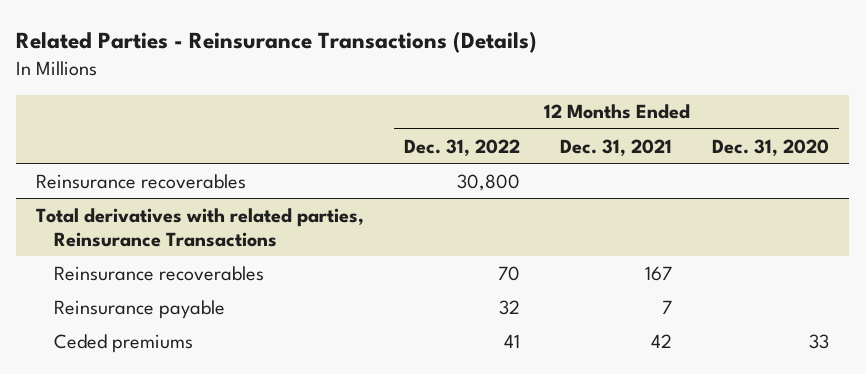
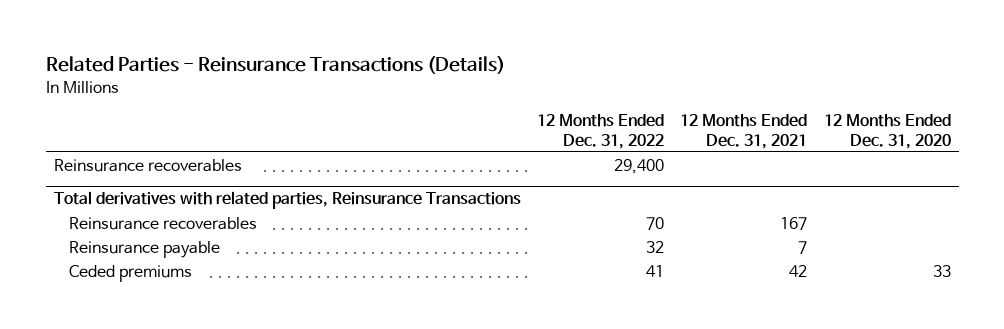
[457,173,521,191] 30,800 -> [614,158,665,174] 29,400

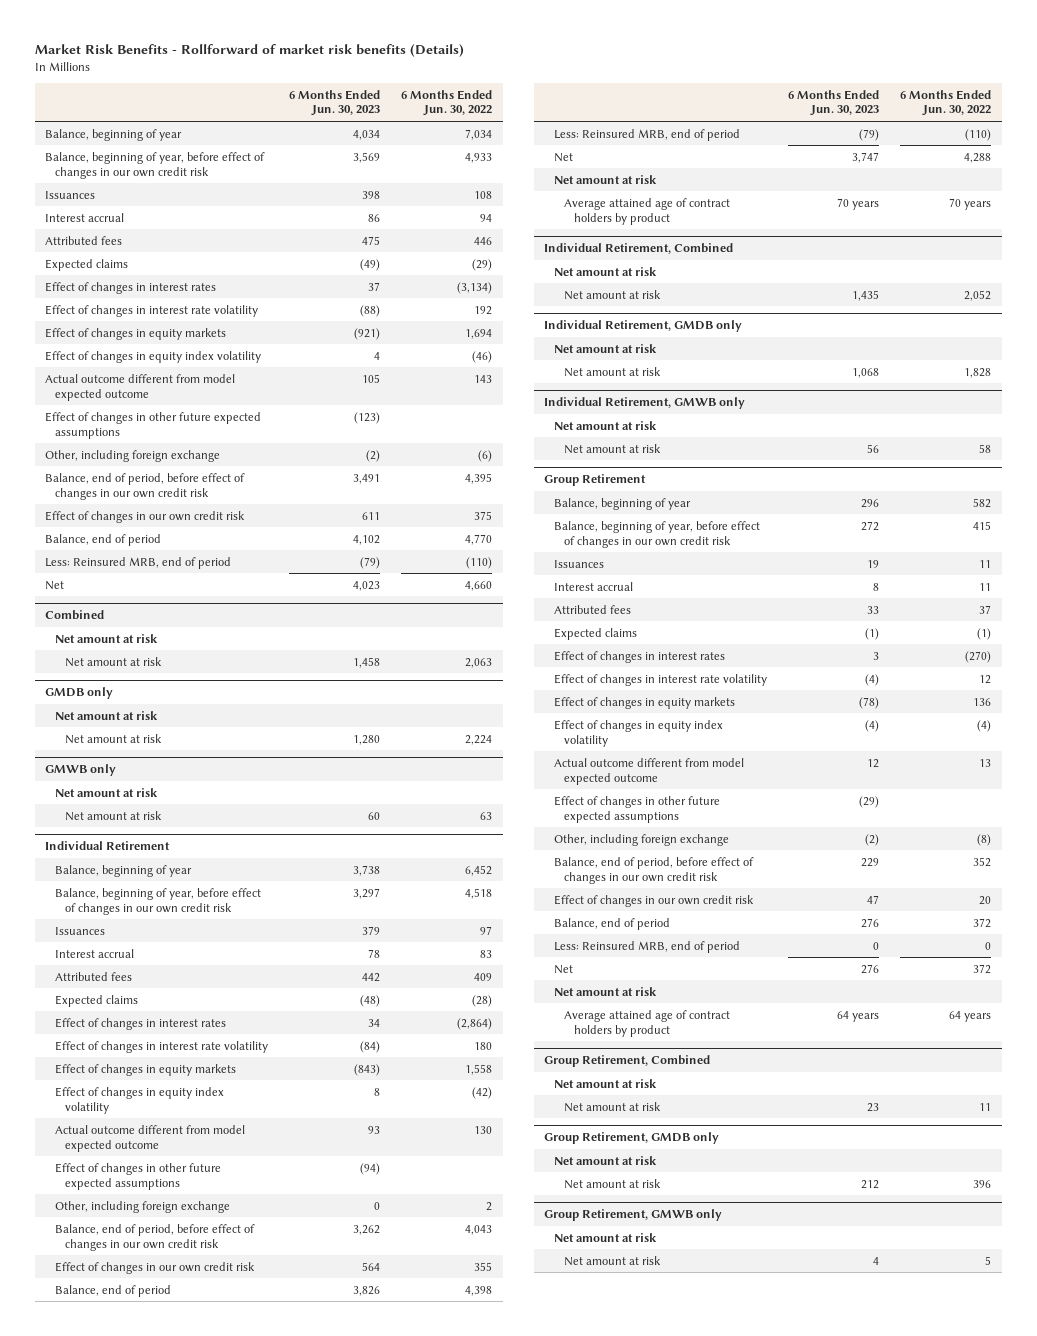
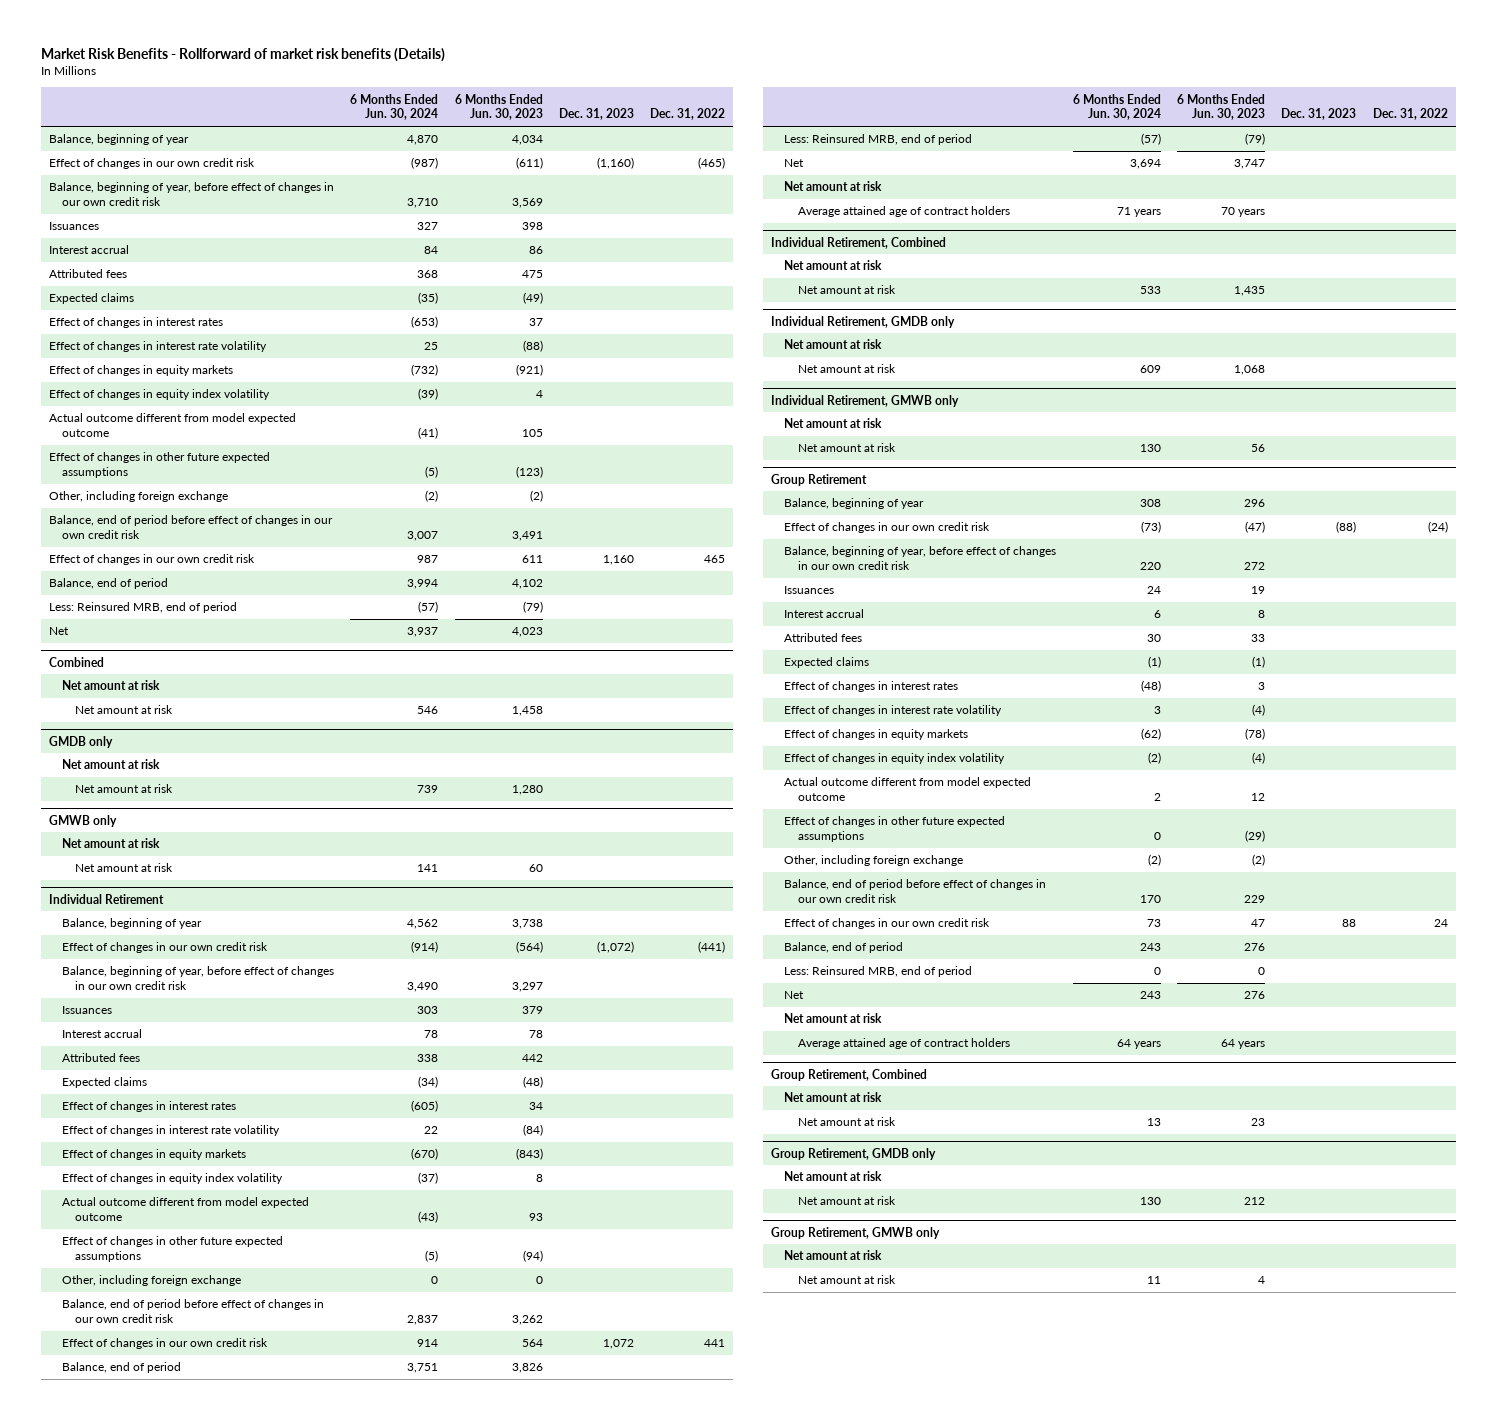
[401,89,493,117] 6 Months Ended Jun. 30, 2022 -> none
none -> [350,93,439,121] 6 Months Ended Jun. 30, 2024
none -> [559,108,635,121] Dec. 31, 2023
none -> [650,108,726,121] Dec. 31, 2022
none -> [49,158,256,170] Effect of changes in our own credit risk
[45,472,246,500] Balance, end of period, before effect of changes in our own credit risk -> [49,515,334,540] Balance, end of period before effect of changes in our own credit risk
none -> [62,942,269,954] Effect of changes in our own credit risk
[54,1223,255,1251] Balance, end of period, before effect of changes in our own credit risk -> [62,1299,325,1324] Balance, end of period before effect of changes in our own credit risk
[563,197,730,225] Average attained age of contract holders by product -> [797,206,1010,218] Average attained age of contract holders
none -> [784,522,991,534] Effect of changes in our own credit risk
[554,856,755,884] Balance, end of period, before effect of changes in our own credit risk -> [784,879,1047,904] Balance, end of period before effect of changes in our own credit risk
[563,1009,730,1037] Average attained age of contract holders by product -> [797,1038,1010,1050] Average attained age of contract holders

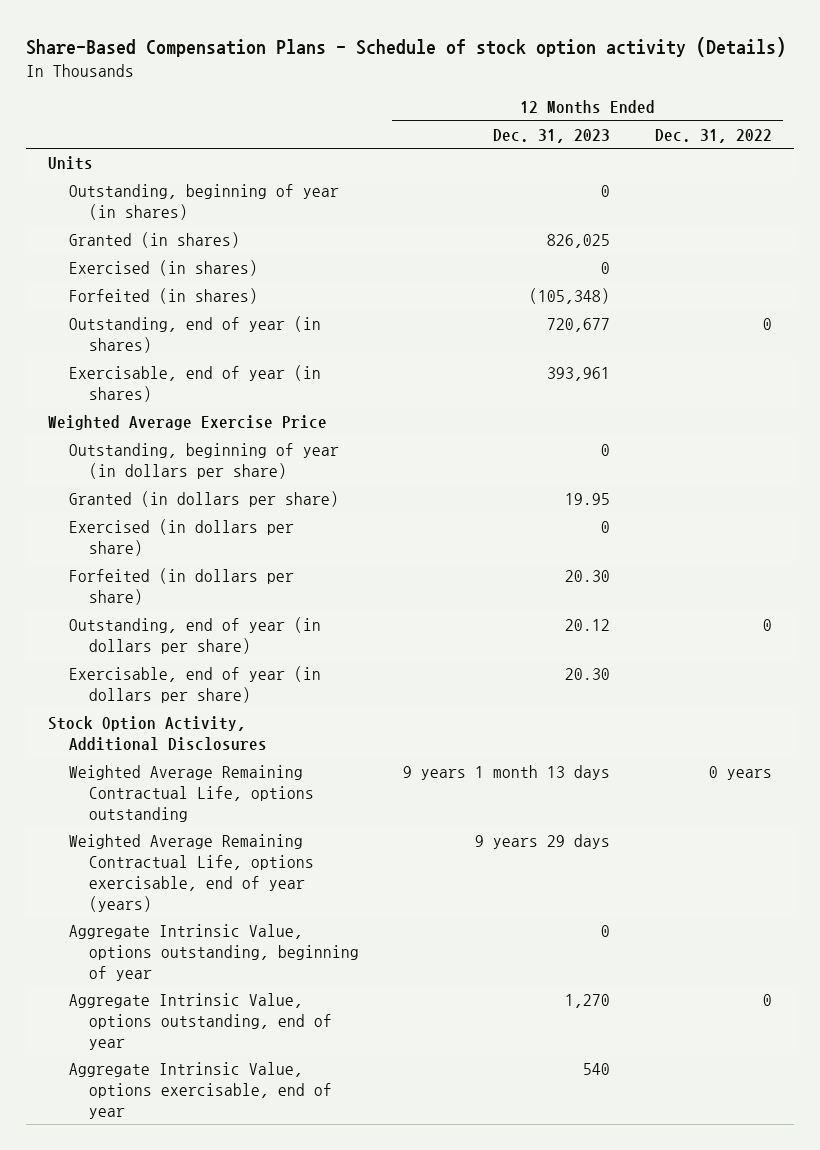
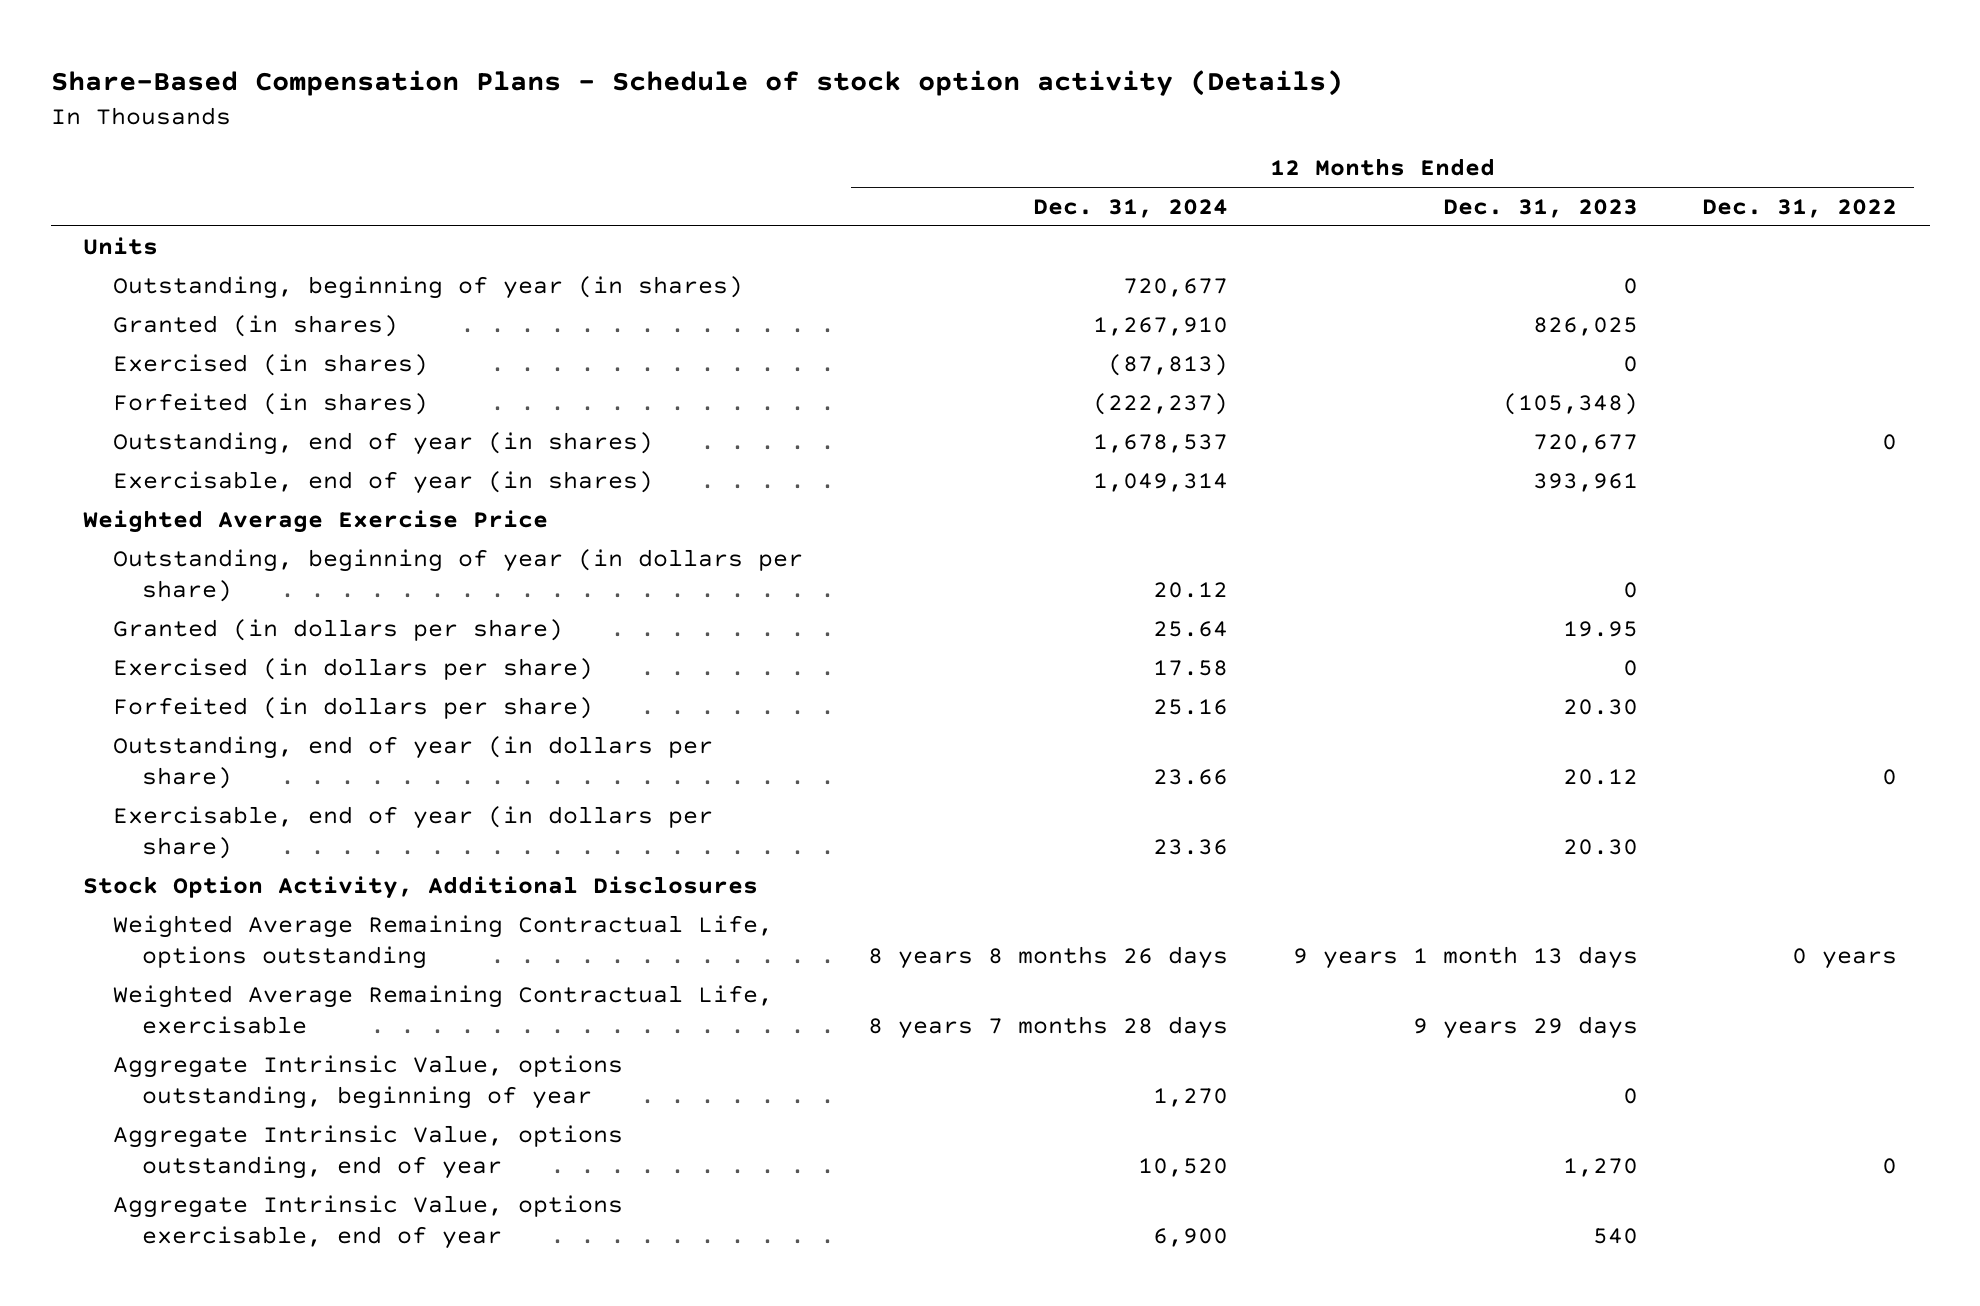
none -> [1032,198,1228,218] Dec. 31, 2024
[68,834,314,913] Weighted Average Remaining Contractual Life, options exercisable, end of year (years) -> [112,984,773,1035] Weighted Average Remaining Contractual Life, exercisable

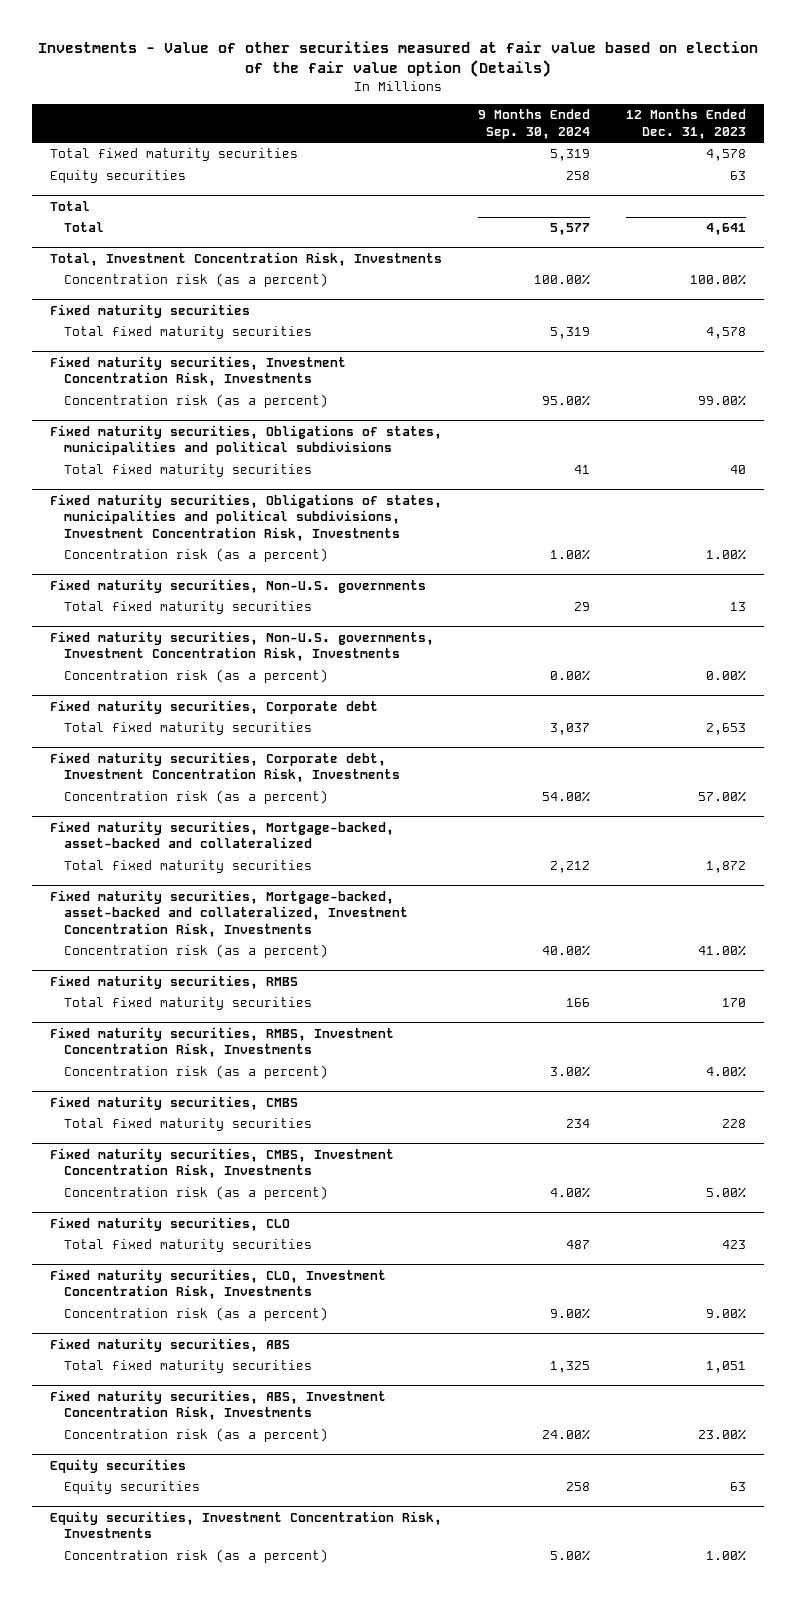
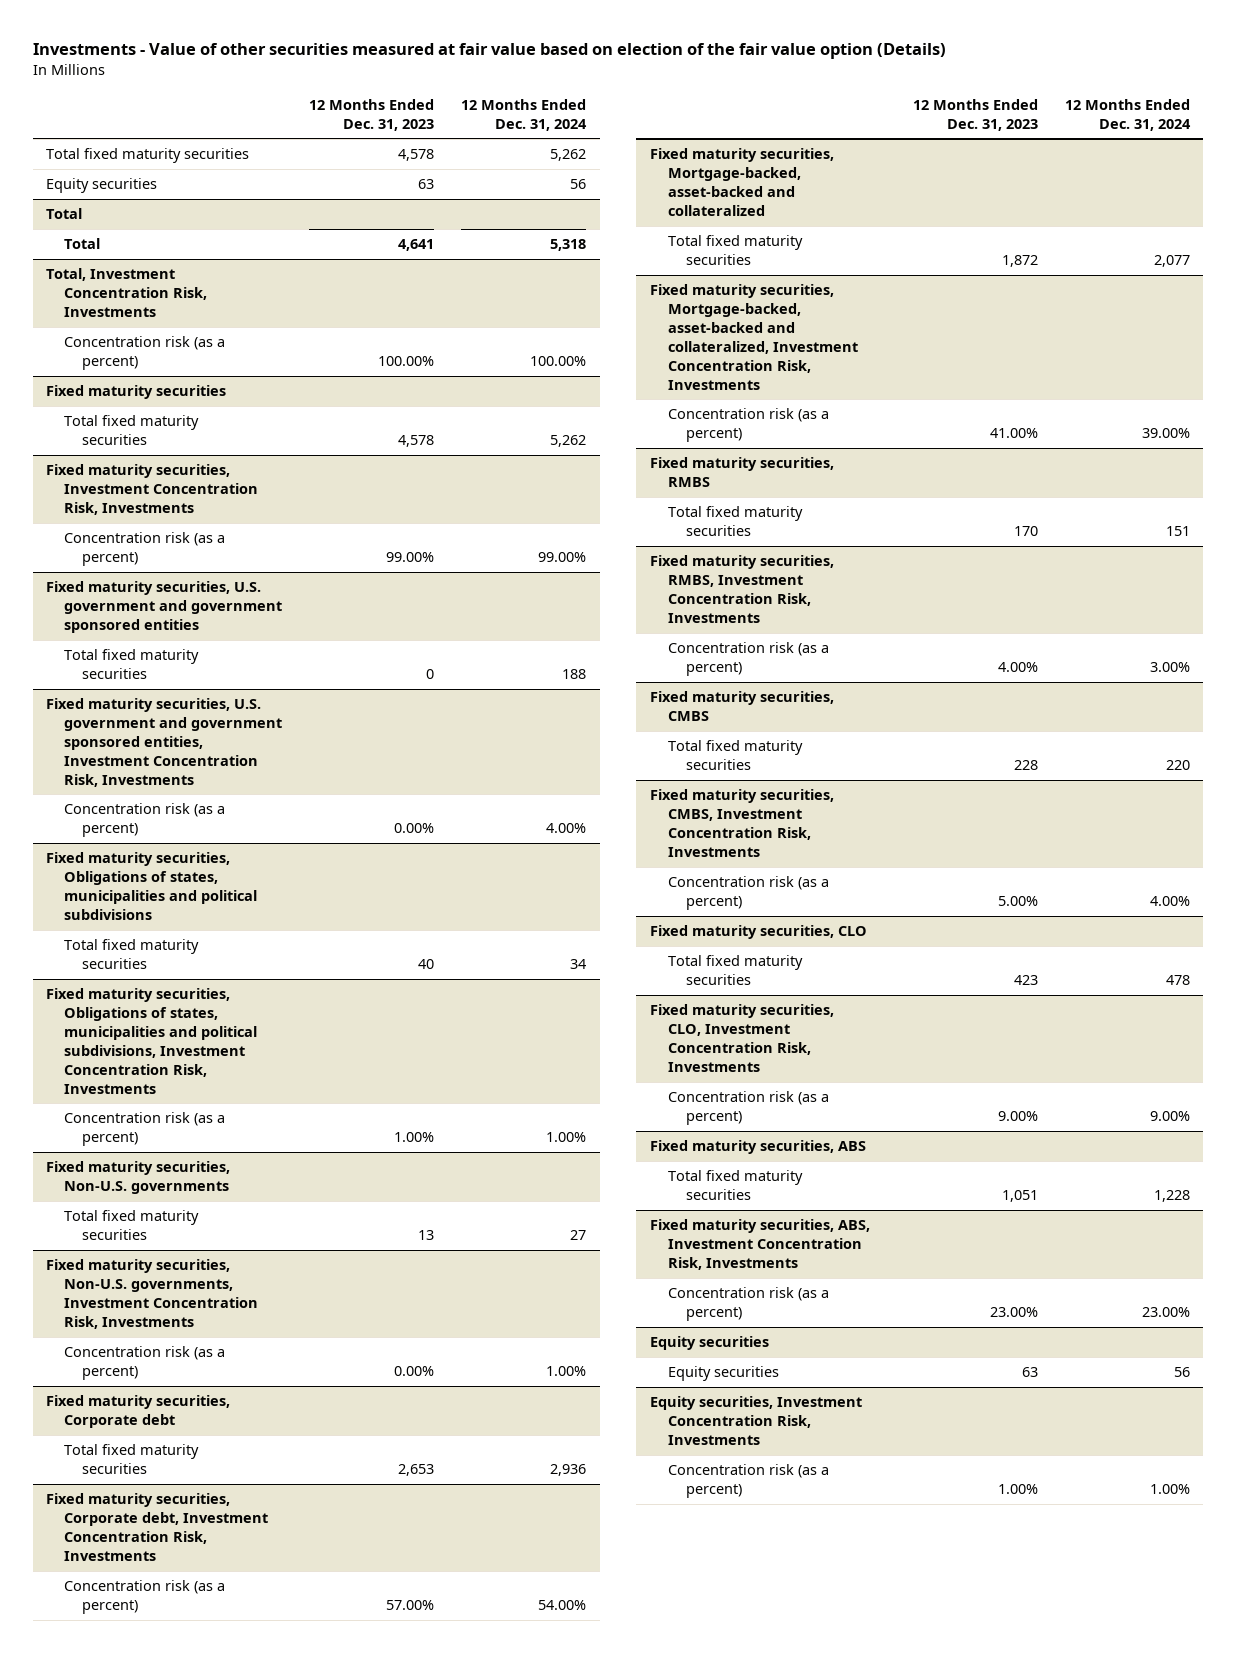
[478,109,591,139] 9 Months Ended Sep. 30, 2024 -> none
none -> [461,98,588,131] 12 Months Ended Dec. 31, 2024
none -> [46,581,283,633] Fixed maturity securities, U.S. government and government sponsored entities
none -> [64,649,200,680] Total fixed maturity securities
none -> [46,698,283,787] Fixed maturity securities, U.S. government and government sponsored entities, Investment Concentration Risk, Investments
none -> [64,803,226,838] Concentration risk (as a percent)

